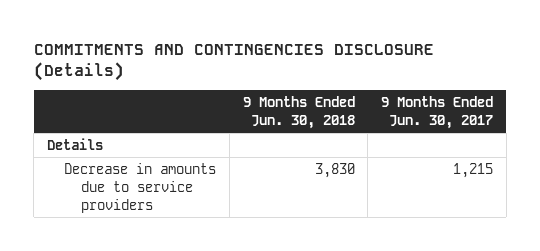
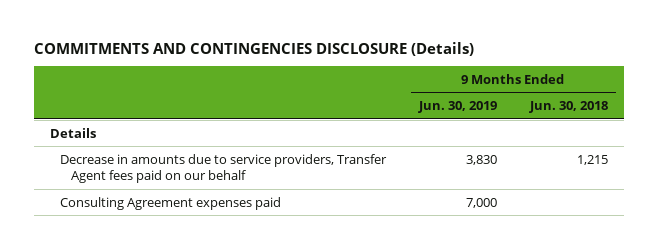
[380,96,493,130] 9 Months Ended Jun. 30, 2017 -> none
none -> [418,101,498,114] Jun. 30, 2019
[64,162,217,213] Decrease in amounts due to service providers -> [60,153,388,184] Decrease in amounts due to service providers, Transfer Agent fees paid on our behalf
[314,162,355,178] 3,830 -> [576,154,608,165] 1,215
none -> [60,196,282,210] Consulting Agreement expenses paid

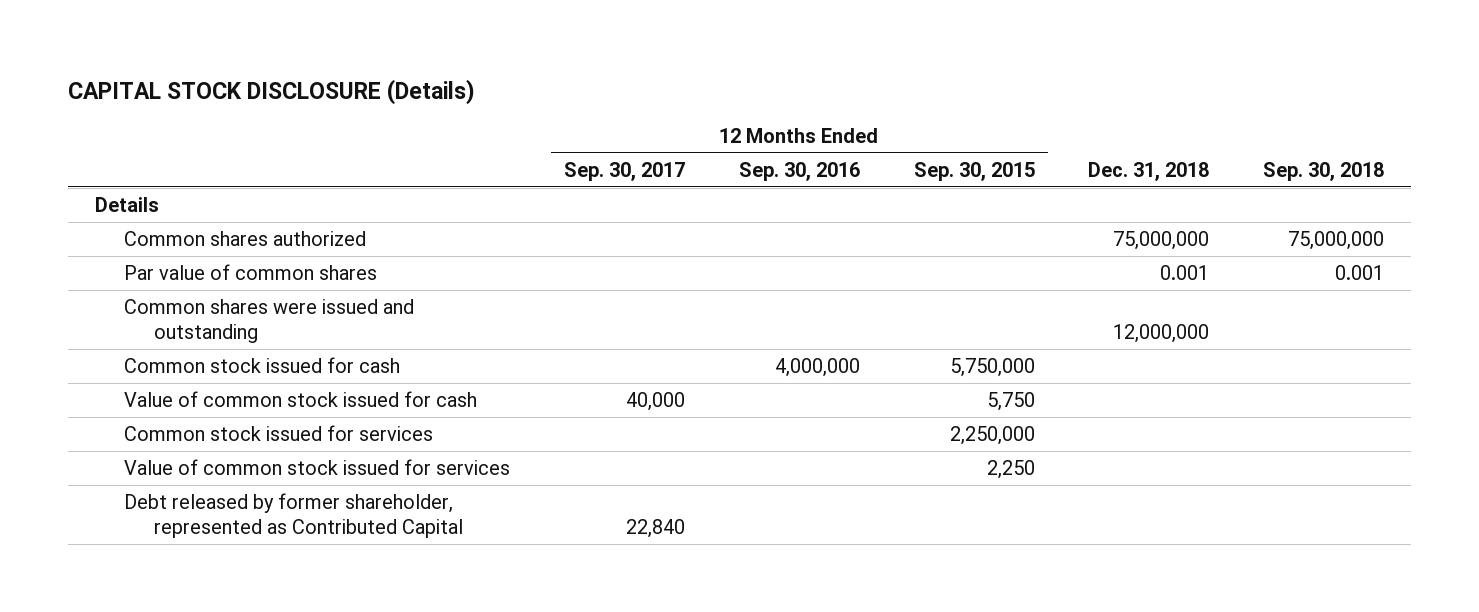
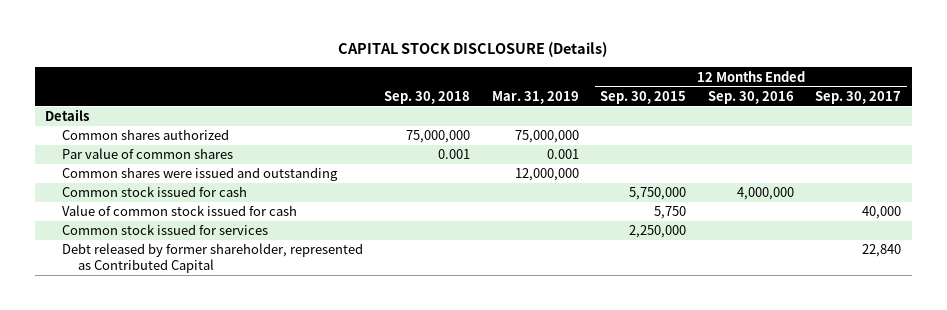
[1088,162,1210,182] Dec. 31, 2018 -> none
none -> [491,90,579,104] Mar. 31, 2019
[124,459,511,476] Value of common stock issued for services -> none

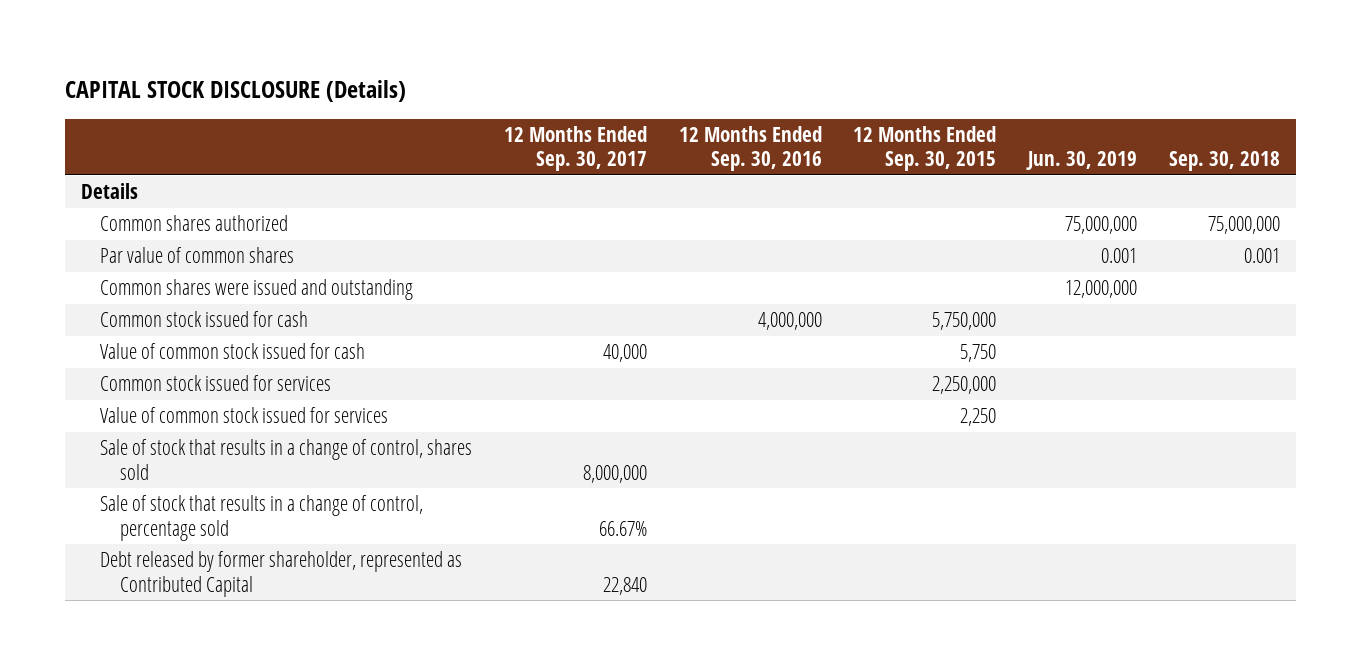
[491,90,579,104] Mar. 31, 2019 -> none
none -> [1026,151,1138,171] Jun. 30, 2019
none -> [100,407,389,424] Value of common stock issued for services
none -> [100,439,473,480] Sale of stock that results in a change of control, shares sold
none -> [100,495,424,541] Sale of stock that results in a change of control, percentage sold

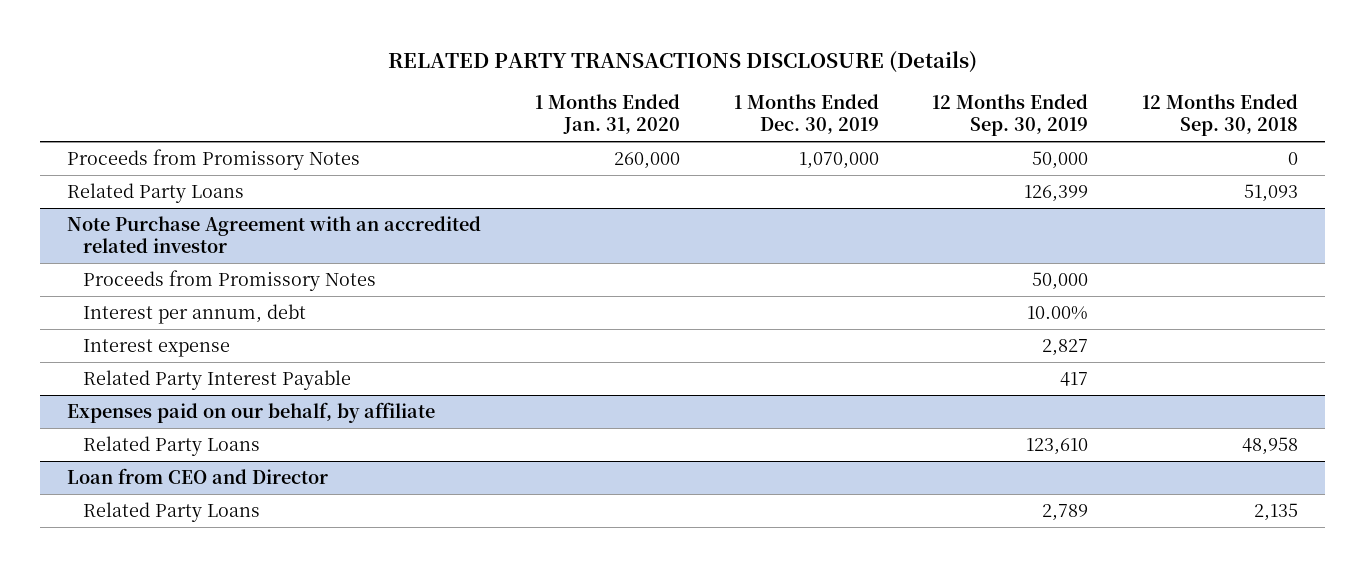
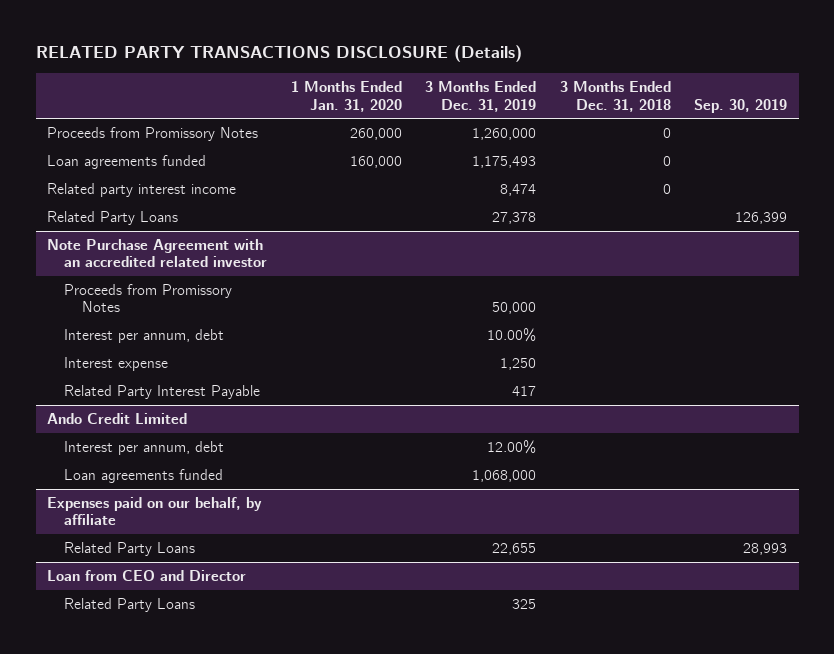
[733,93,879,135] 1 Months Ended Dec. 30, 2019 -> none
[932,93,1089,137] 12 Months Ended Sep. 30, 2019 -> none
[1142,93,1299,137] 12 Months Ended Sep. 30, 2018 -> none
none -> [425,81,537,112] 3 Months Ended Dec. 31, 2019
none -> [559,81,671,112] 3 Months Ended Dec. 31, 2018
none -> [694,98,788,113] Sep. 30, 2019
none -> [47,155,207,170] Loan agreements funded
none -> [47,183,237,198] Related party interest income
none -> [47,413,188,425] Ando Credit Limited
none -> [64,441,225,456] Interest per annum, debt
none -> [64,469,224,484] Loan agreements funded

